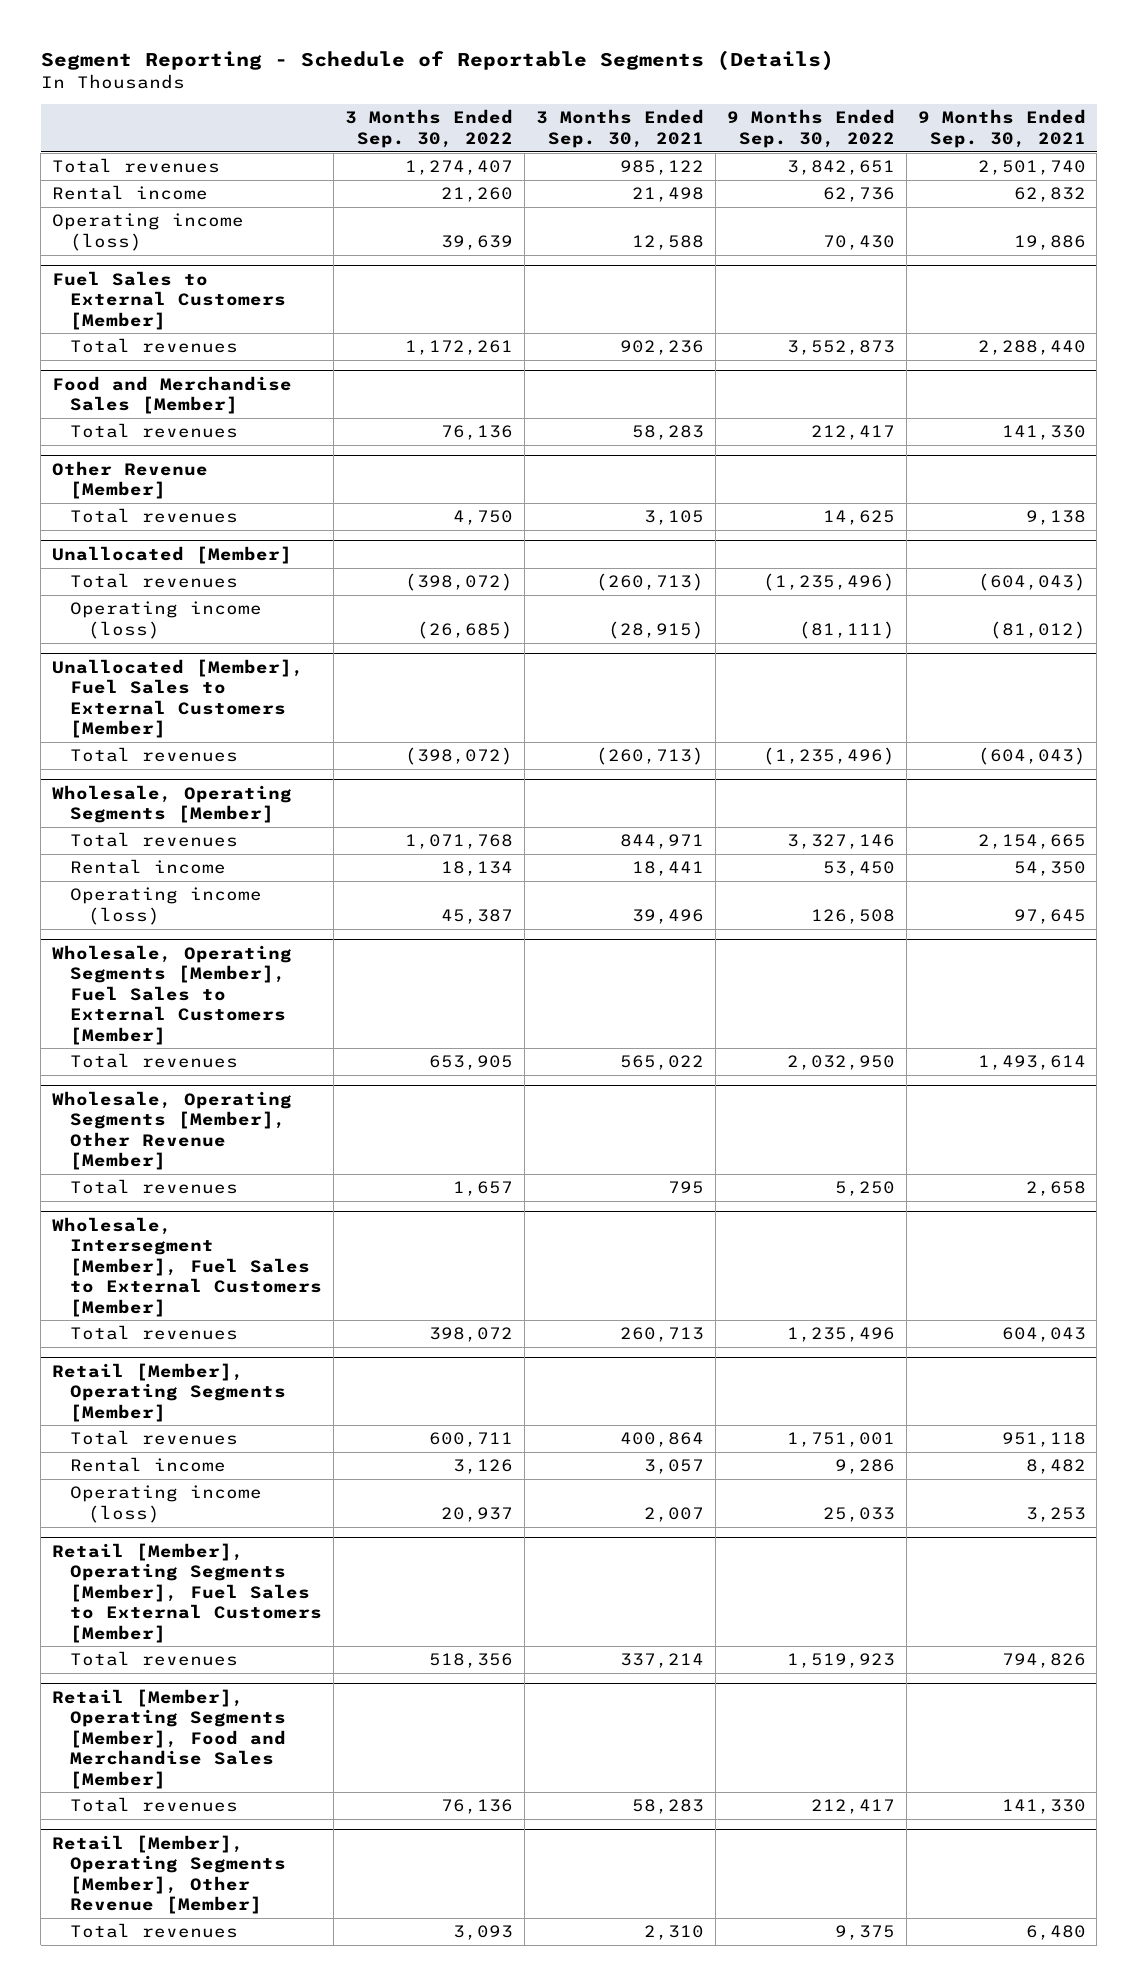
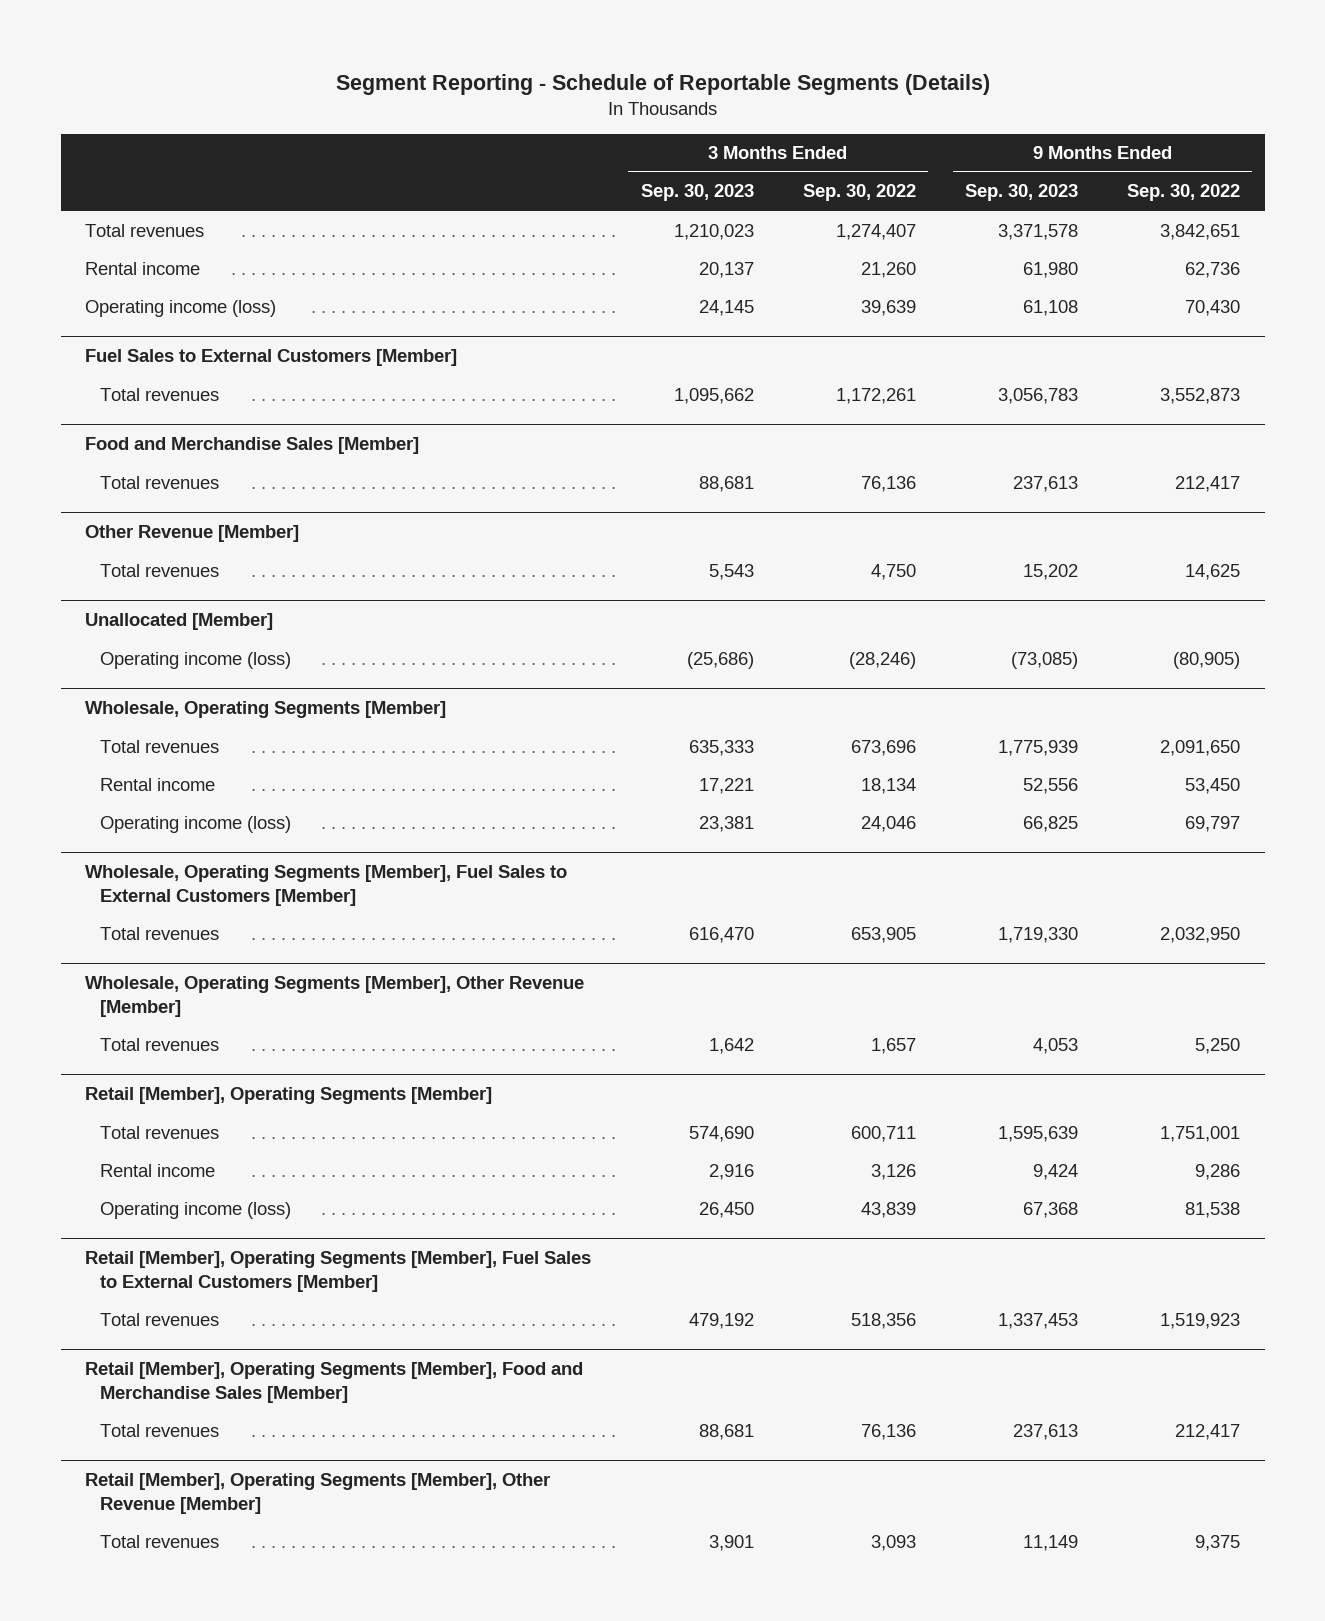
[535,109,704,148] 3 Months Ended Sep. 30, 2021 -> none
[917,109,1086,148] 9 Months Ended Sep. 30, 2021 -> none
none -> [640,184,754,202] Sep. 30, 2023
none -> [964,184,1078,202] Sep. 30, 2023
[70,573,239,589] Total revenues -> none
[52,658,305,739] Unallocated [Member], Fuel Sales to External Customers [Member] -> none
[70,747,239,763] Total revenues -> none
[417,620,514,639] (26,685) -> [848,651,916,669] (28,246)
[798,620,895,639] (81,111) -> [1173,651,1241,669] (80,905)
[405,834,514,850] 1,071,768 -> [850,739,916,756] 673,696
[786,834,895,850] 3,327,146 -> [1160,739,1241,756] 2,091,650
[441,908,514,924] 45,387 -> [860,815,916,832] 24,046
[810,908,895,924] 126,508 -> [1185,815,1241,832] 69,797
[52,1216,323,1317] Wholesale, Intersegment [Member], Fuel Sales to External Customers [Member] -> none
[70,1325,239,1341] Total revenues -> none
[441,1506,514,1522] 20,937 -> [860,1201,916,1218] 43,839
[822,1506,895,1522] 25,033 -> [1185,1201,1241,1218] 81,538

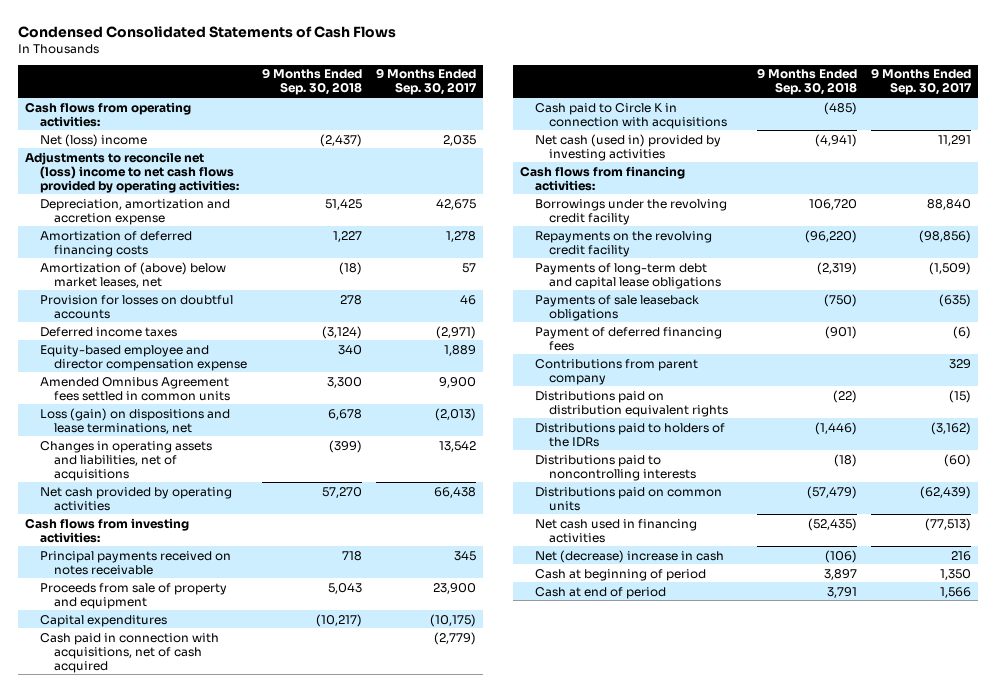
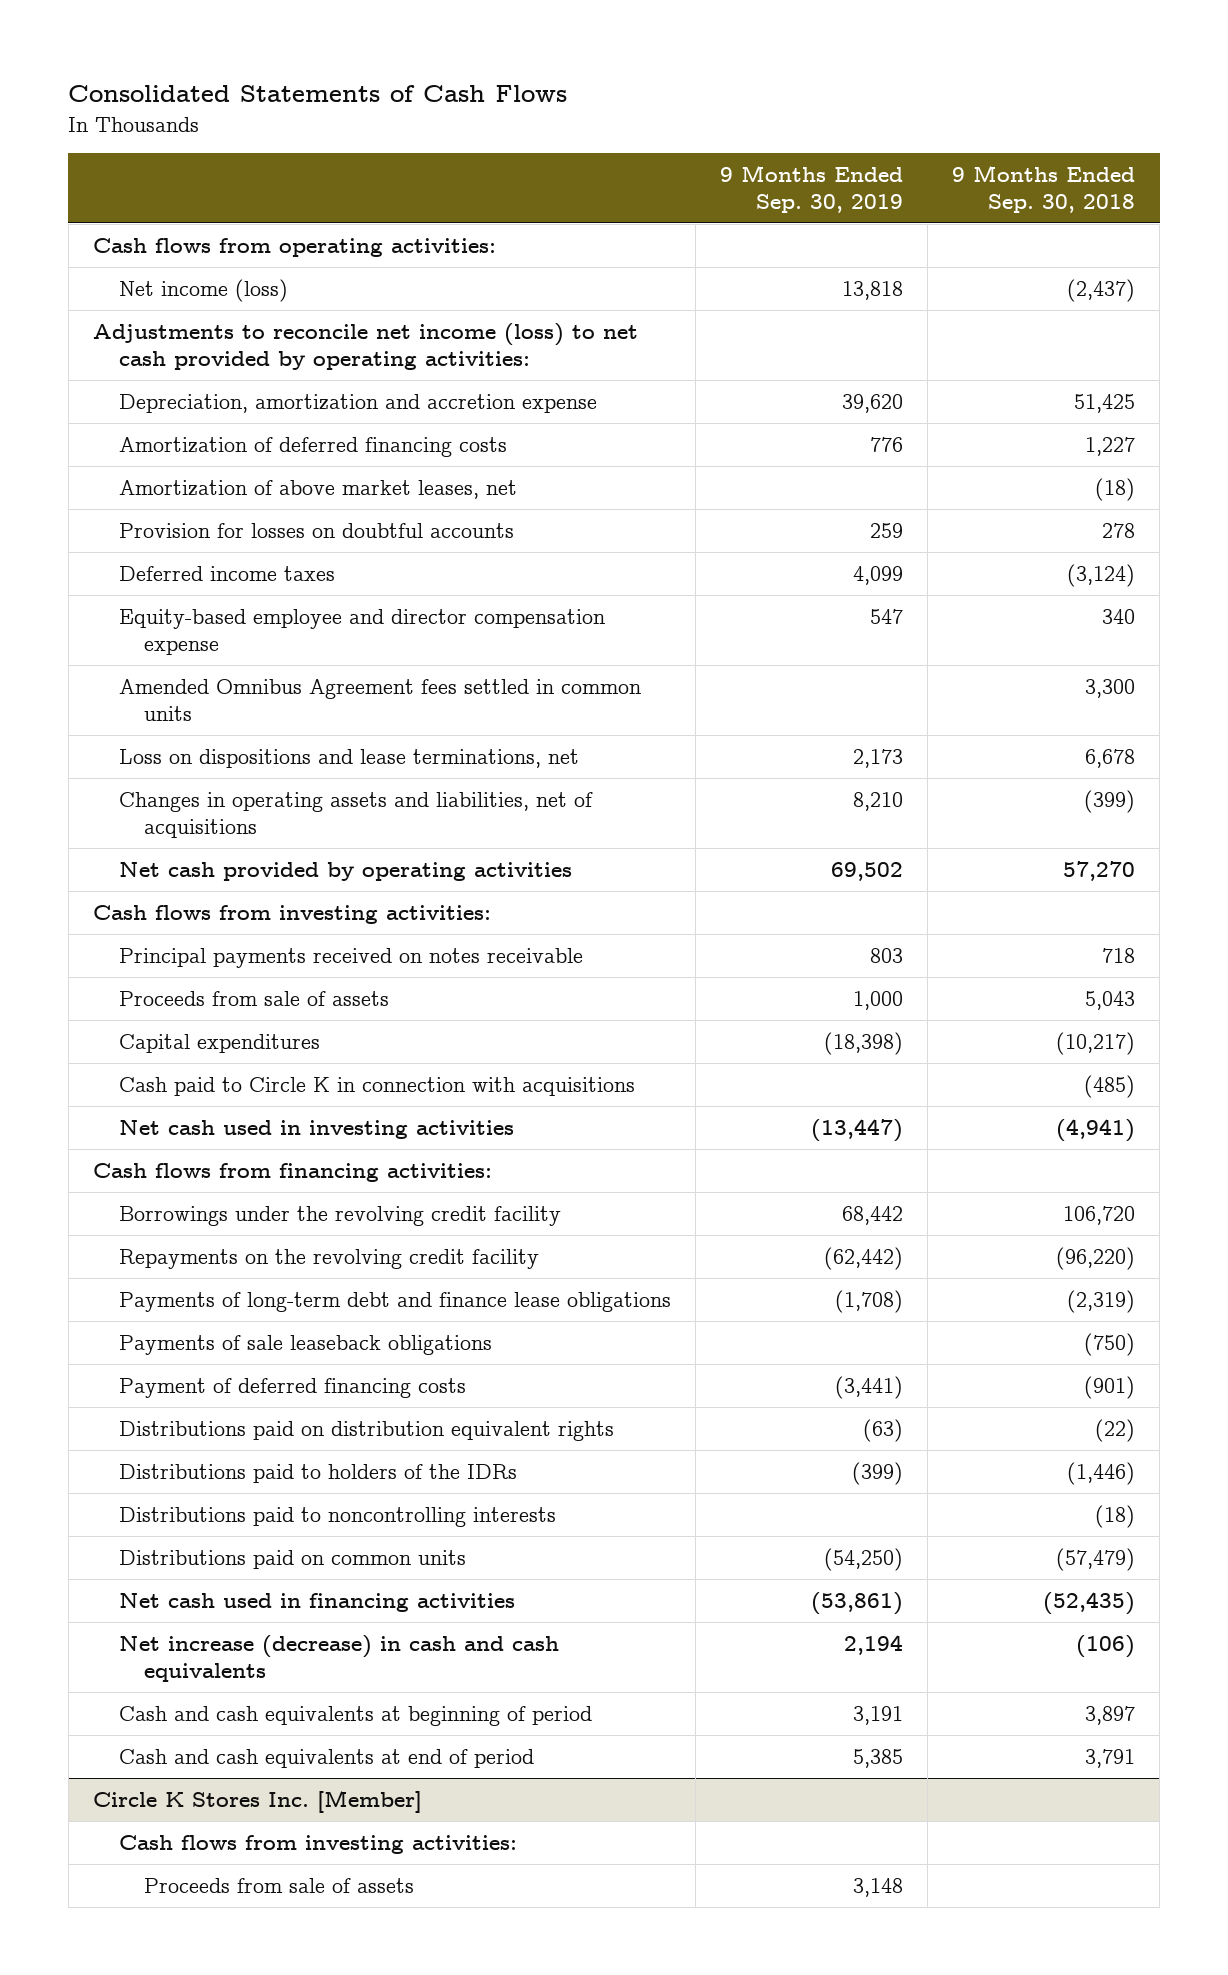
[18,25,397,38] Condensed Consolidated Statements of Cash Flows -> [68,85,568,103] Consolidated Statements of Cash Flows
[375,68,477,96] 9 Months Ended Sep. 30, 2017 -> none
none -> [719,165,903,213] 9 Months Ended Sep. 30, 2019
[39,133,147,147] Net (loss) income -> [118,279,288,303] Net income (loss)
[25,151,239,193] Adjustments to reconcile net (loss) income to net cash flows provided by operating activities: -> [93,323,639,370] Adjustments to reconcile net income (loss) to net cash provided by operating activities:
[39,261,226,288] Amortization of (above) below market leases, net -> [118,480,517,500] Amortization of above market leases, net
[39,407,230,434] Loss (gain) on dispositions and lease terminations, net -> [118,749,579,769] Loss on dispositions and lease terminations, net
[39,582,227,609] Proceeds from sale of property and equipment -> [118,991,389,1007] Proceeds from sale of assets
[39,632,219,673] Cash paid in connection with acquisitions, net of cash acquired -> none
[534,133,721,161] Net cash (used in) provided by investing activities -> [118,1120,514,1140] Net cash used in investing activities
[534,262,722,289] Payments of long-term debt and capital lease obligations -> [118,1292,671,1313] Payments of long-term debt and finance lease obligations
[534,358,698,385] Contributions from parent company -> none
[534,326,722,351] Payment of deferred financing fees -> [118,1378,466,1399] Payment of deferred financing costs
[534,549,724,563] Net (decrease) increase in cash -> [118,1635,559,1682] Net increase (decrease) in cash and cash equivalents
[534,568,706,581] Cash at beginning of period -> [118,1706,592,1727] Cash and cash equivalents at beginning of period
[534,586,666,599] Cash at end of period -> [118,1749,534,1769] Cash and cash equivalents at end of period
none -> [93,1790,423,1814] Circle K Stores Inc. [Member]
none -> [118,1835,517,1855] Cash flows from investing activities:
none -> [143,1878,414,1894] Proceeds from sale of assets

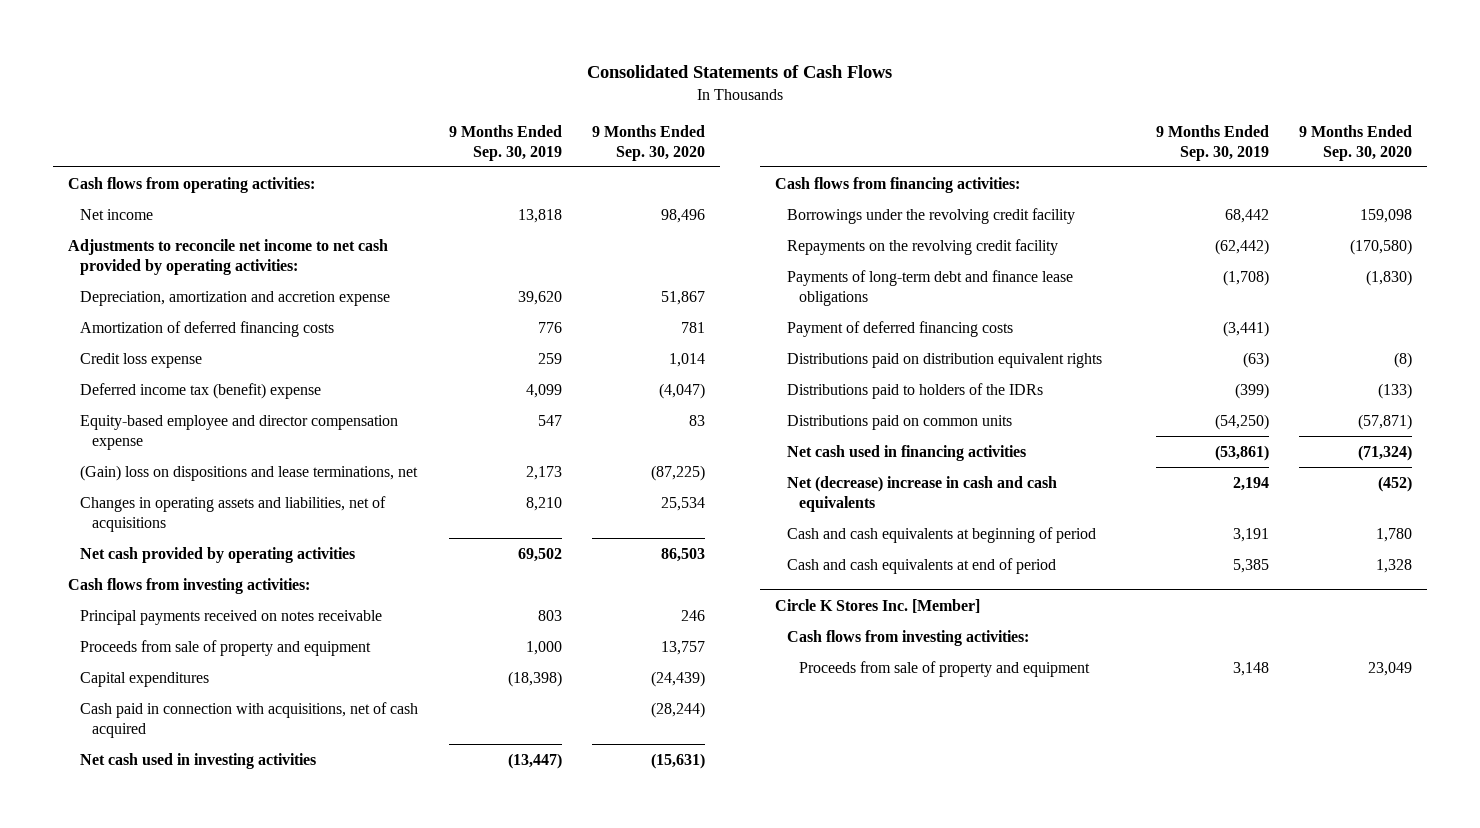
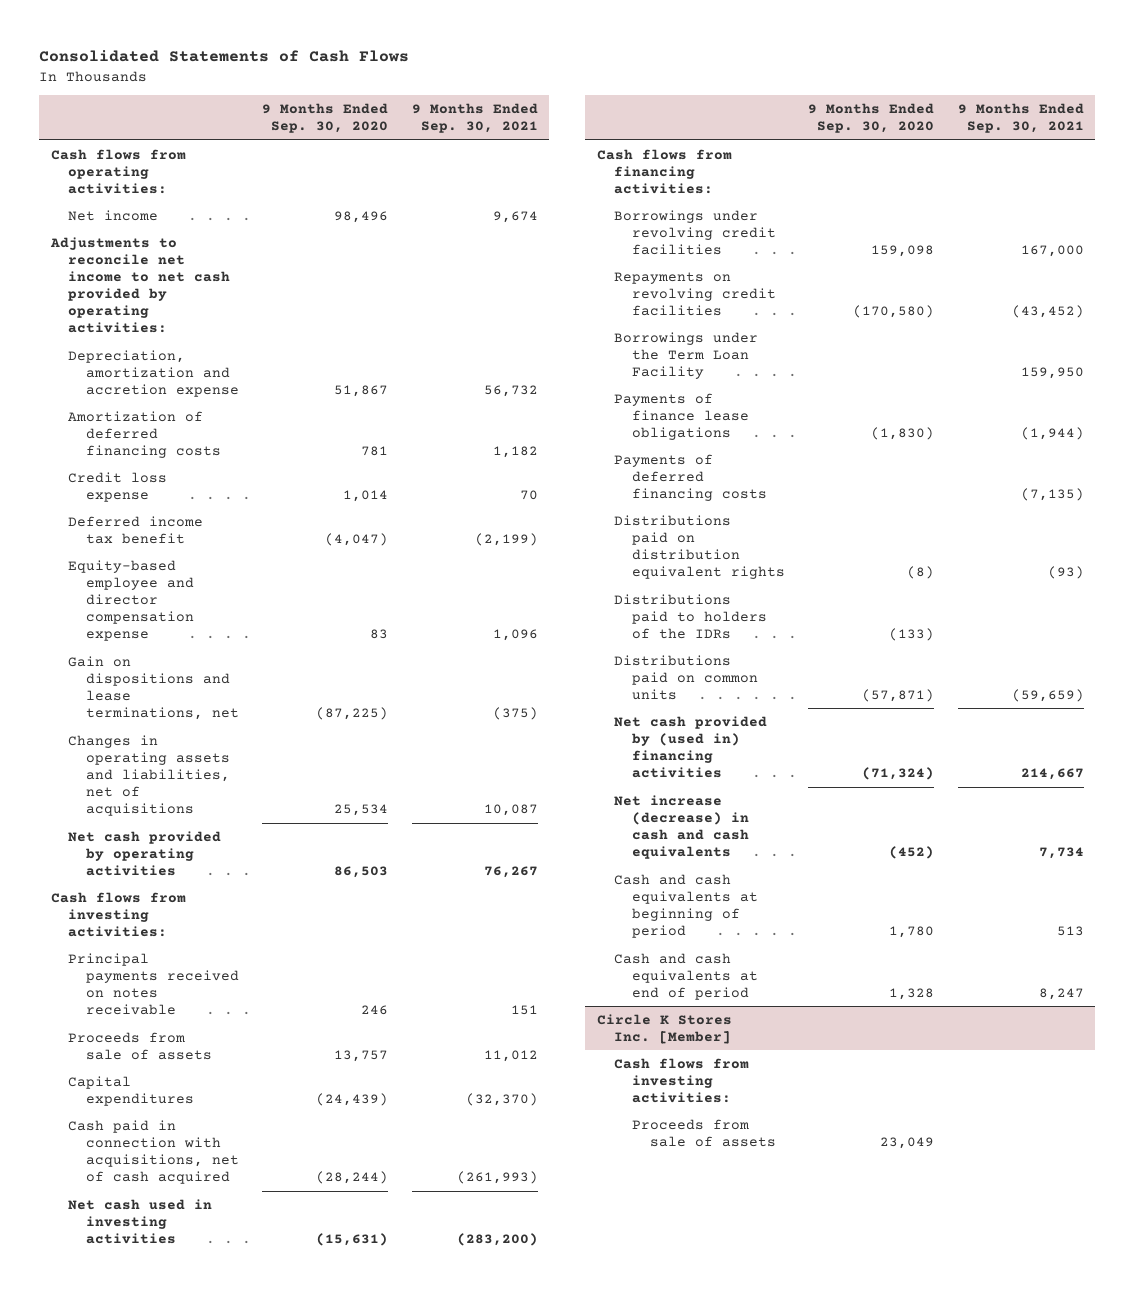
[448,124,562,161] 9 Months Ended Sep. 30, 2019 -> none
none -> [411,102,538,134] 9 Months Ended Sep. 30, 2021
[80,382,322,399] Deferred income tax (benefit) expense -> [68,515,204,544] Deferred income tax benefit
[80,464,419,481] (Gain) loss on dispositions and lease terminations, net -> [68,655,240,721] Gain on dispositions and lease terminations, net
[80,639,372,656] Proceeds from sale of property and equipment -> [68,1031,213,1060] Proceeds from sale of assets
[787,207,1076,224] Borrowings under the revolving credit facility -> [614,209,777,256] Borrowings under revolving credit facilities
[787,238,1059,255] Repayments on the revolving credit facility -> [614,271,777,317] Repayments on revolving credit facilities
none -> [614,331,759,380] Borrowings under the Term Loan Facility
[787,269,1074,306] Payments of long-term debt and finance lease obligations -> [614,392,750,441] Payments of finance lease obligations
[787,320,1014,337] Payment of deferred financing costs -> [614,453,768,502] Payments of deferred financing costs
[787,444,1027,461] Net cash used in financing activities -> [614,715,768,779] Net cash provided by (used in) financing activities
[787,475,1058,512] Net (decrease) increase in cash and cash equivalents -> [614,794,750,860] Net increase (decrease) in cash and cash equivalents
[799,660,1091,677] Proceeds from sale of property and equipment -> [632,1118,776,1147] Proceeds from sale of assets

